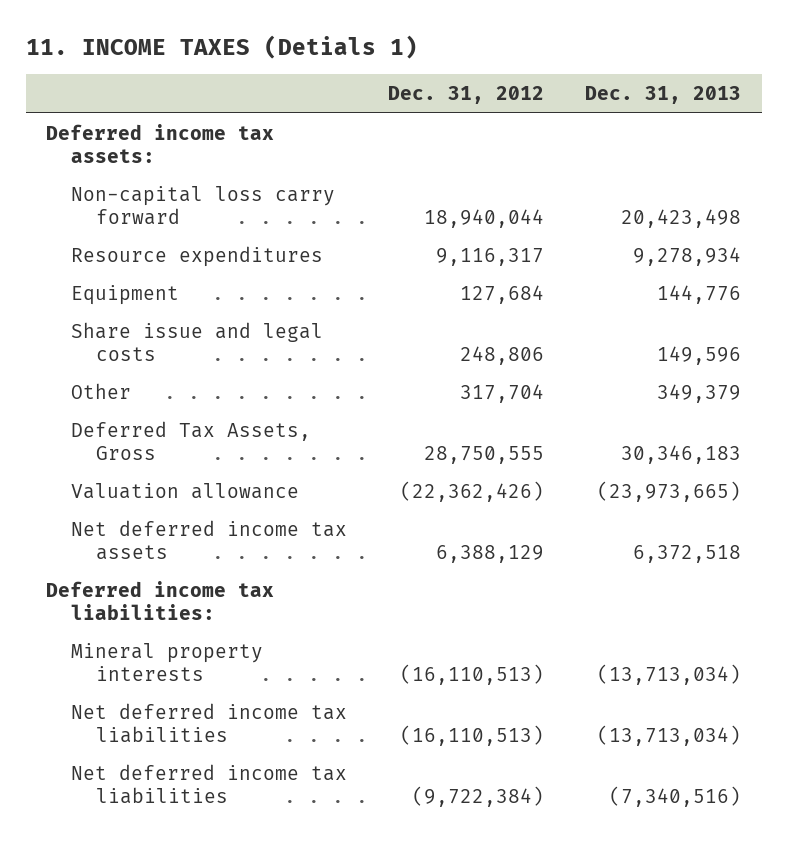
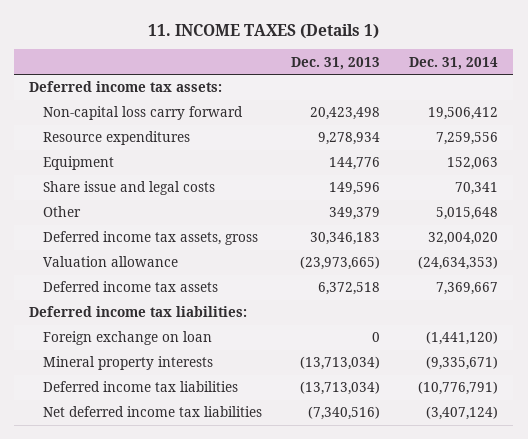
[25,35,418,60] 11. INCOME TAXES (Detials 1) -> [147,23,379,39] 11. INCOME TAXES (Details 1)
[388,86,545,105] Dec. 31, 2012 -> none
none -> [409,56,499,70] Dec. 31, 2014
[70,420,311,460] Deferred Tax Assets, Gross -> [42,231,258,246] Deferred income tax assets, gross
[70,519,347,560] Net deferred income tax assets -> [42,281,218,293] Deferred income tax assets
none -> [42,331,212,346] Foreign exchange on loan
[70,702,347,743] Net deferred income tax liabilities -> [42,381,238,393] Deferred income tax liabilities

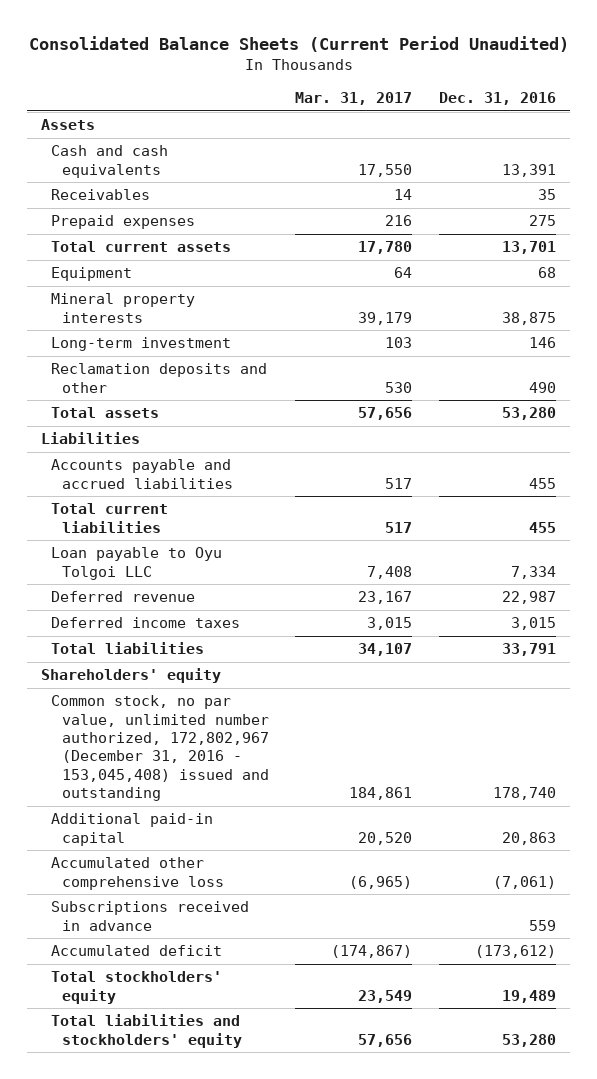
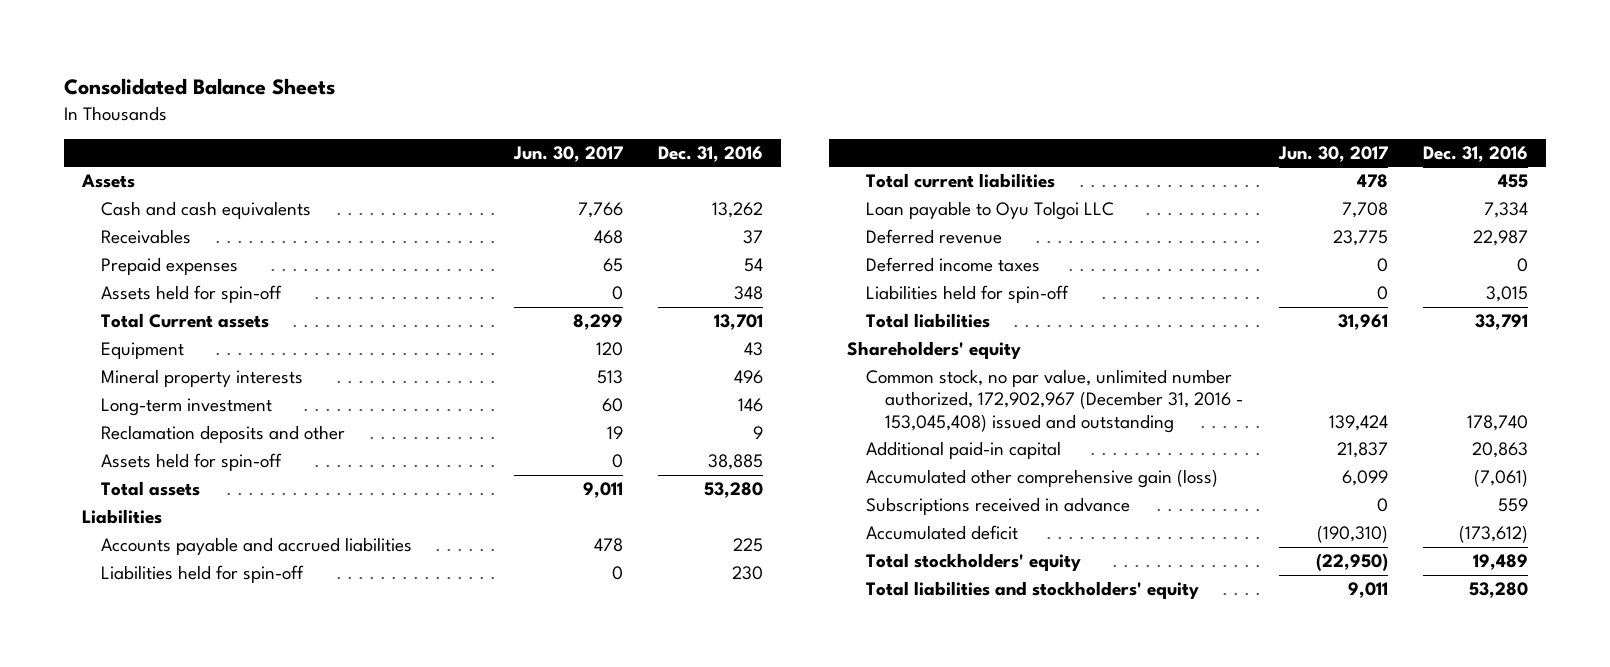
[28,36,569,53] Consolidated Balance Sheets (Current Period Unaudited) -> [64,77,336,95] Consolidated Balance Sheets
[295,92,413,106] Mar. 31, 2017 -> none
none -> [512,145,623,162] Jun. 30, 2017
[502,163,557,177] 13,391 -> [712,202,764,219] 13,262
[538,189,557,201] 35 -> [743,230,764,245] 37
[529,215,557,227] 275 -> [744,258,764,273] 54
none -> [101,285,283,304] Assets held for spin-off
[51,241,232,253] Total current assets -> [101,313,270,329] Total Current assets
[538,267,557,279] 68 -> [744,342,764,357] 43
[502,311,557,325] 38,875 -> [734,370,764,385] 496
[529,381,557,393] 490 -> [753,426,764,440] 9
none -> [101,453,283,472] Assets held for spin-off
[529,477,557,489] 455 -> [733,538,764,553] 225
none -> [101,565,305,584] Liabilities held for spin-off
[511,617,557,631] 3,015 -> [1517,258,1529,273] 0
none -> [865,285,1069,304] Liabilities held for spin-off
[51,695,269,802] Common stock, no par value, unlimited number authorized, 172,802,967 (December 31, 2016 - 153,045,408) issued and outstanding -> [865,369,1244,433] Common stock, no par value, unlimited number authorized, 172,902,967 (December 31, 2016 - 153,045,408) issued and outstanding
[51,857,224,890] Accumulated other comprehensive loss -> [865,469,1218,489] Accumulated other comprehensive gain (loss)

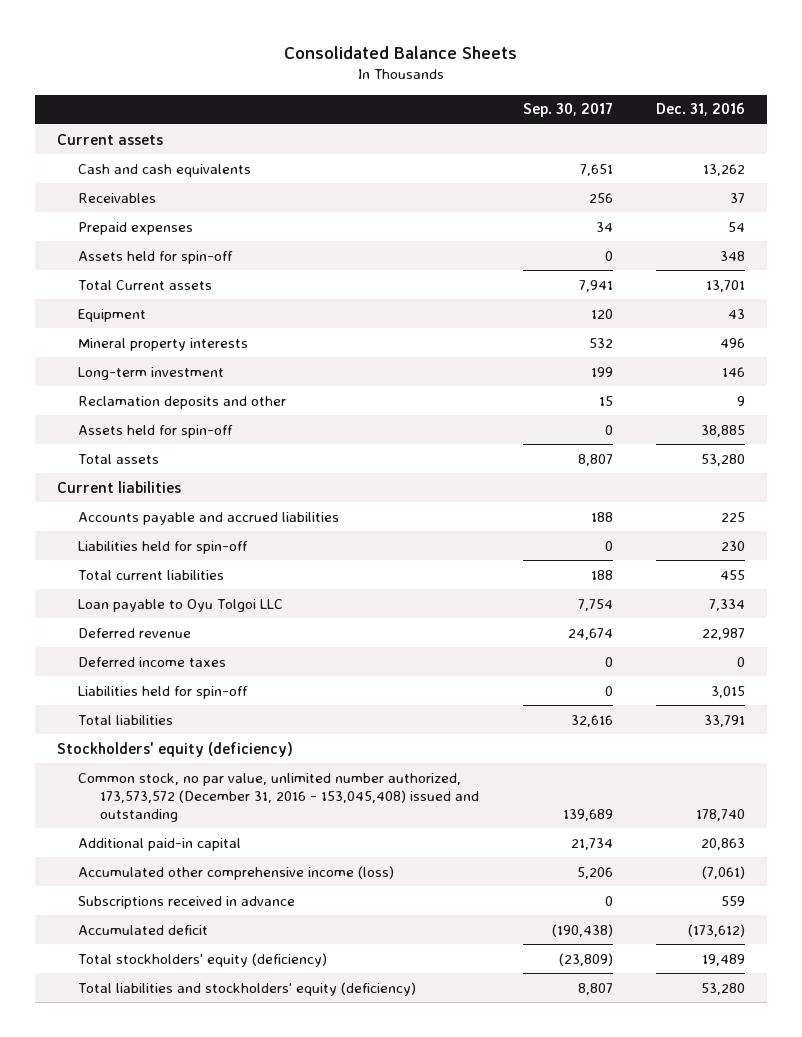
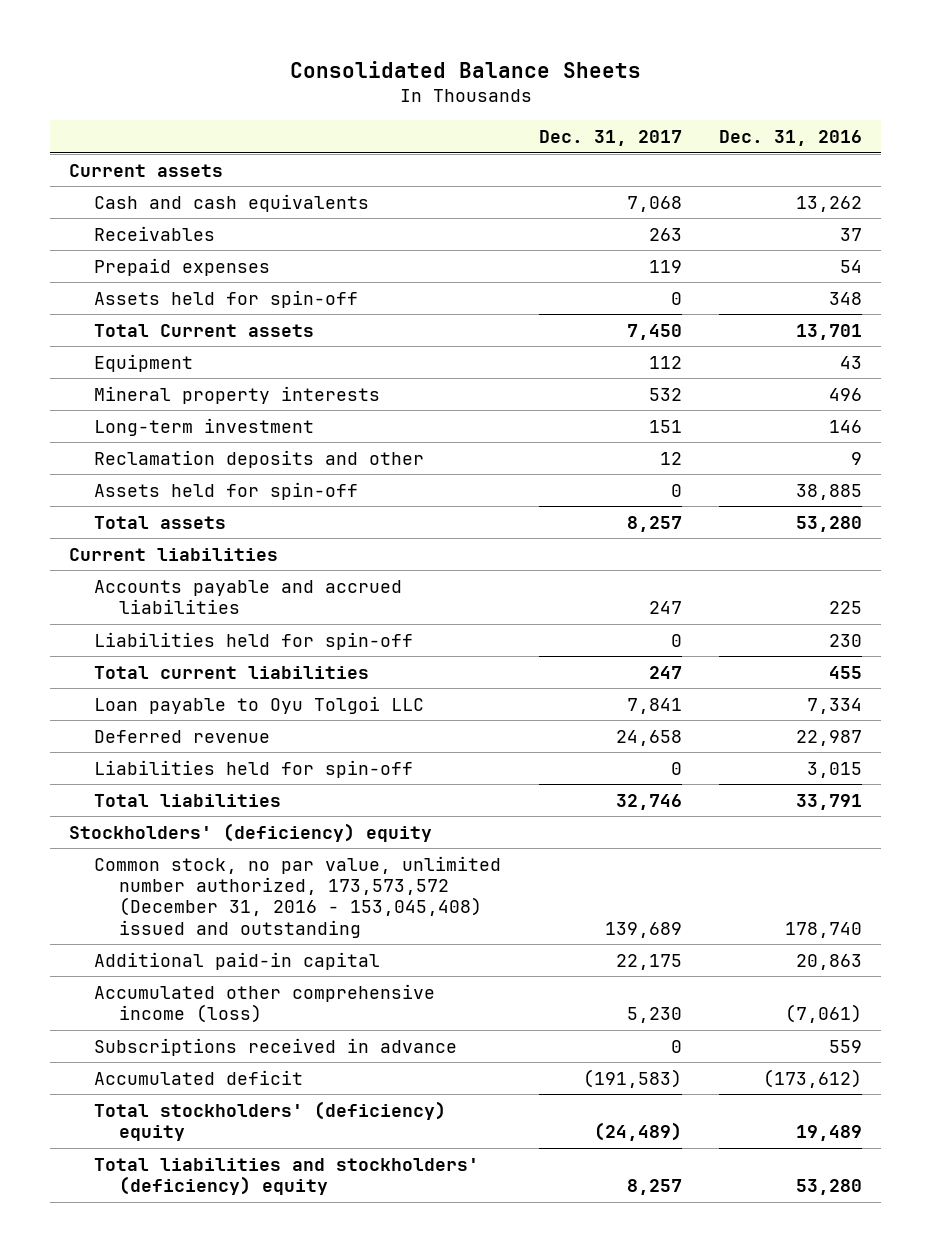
[522,102,613,118] Sep. 30, 2017 -> none
none -> [538,130,682,147] Dec. 31, 2017
[78,656,227,667] Deferred income taxes -> none
[56,741,293,757] Stockholders' equity (deficiency) -> [69,822,433,842] Stockholders' (deficiency) equity
[78,952,328,967] Total stockholders' equity (deficiency) -> [94,1100,447,1141] Total stockholders' (deficiency) equity
[78,981,417,996] Total liabilities and stockholders' equity (deficiency) -> [94,1157,480,1195] Total liabilities and stockholders' (deficiency) equity

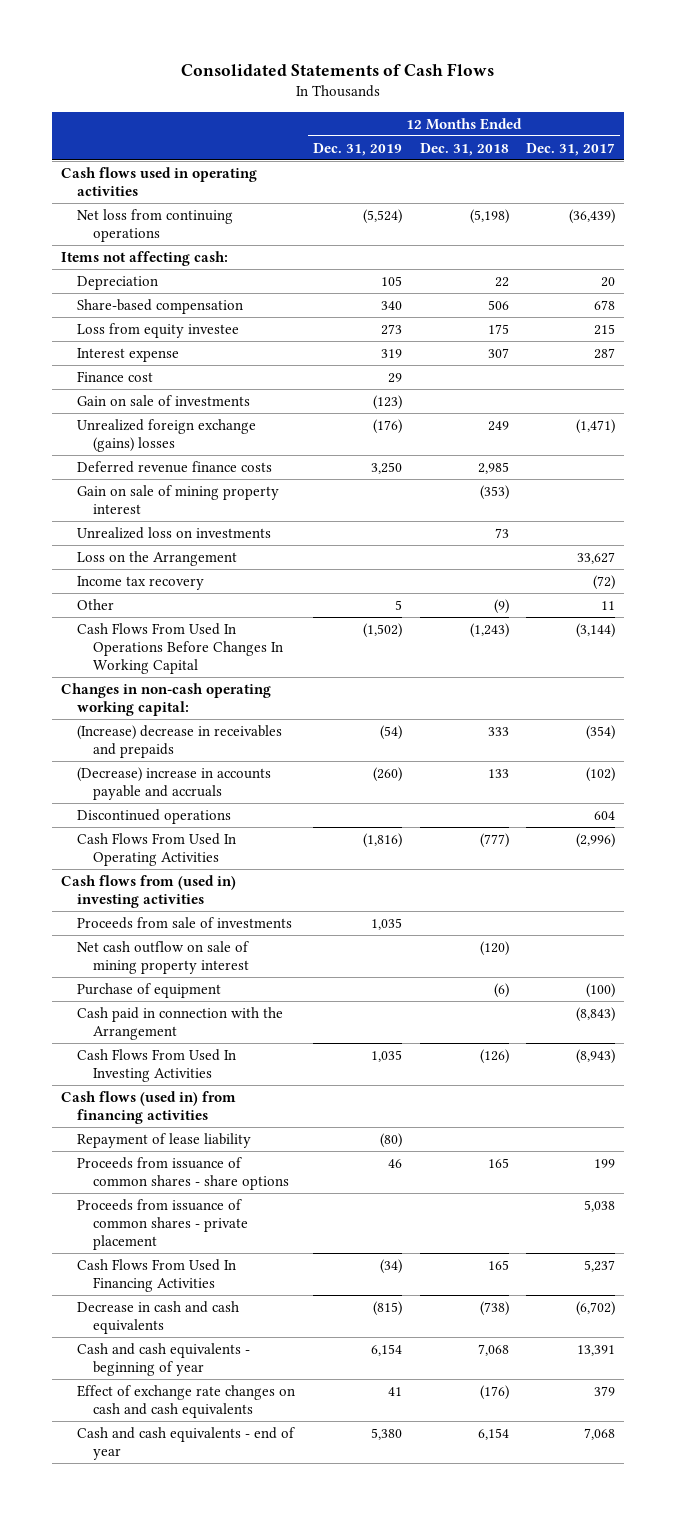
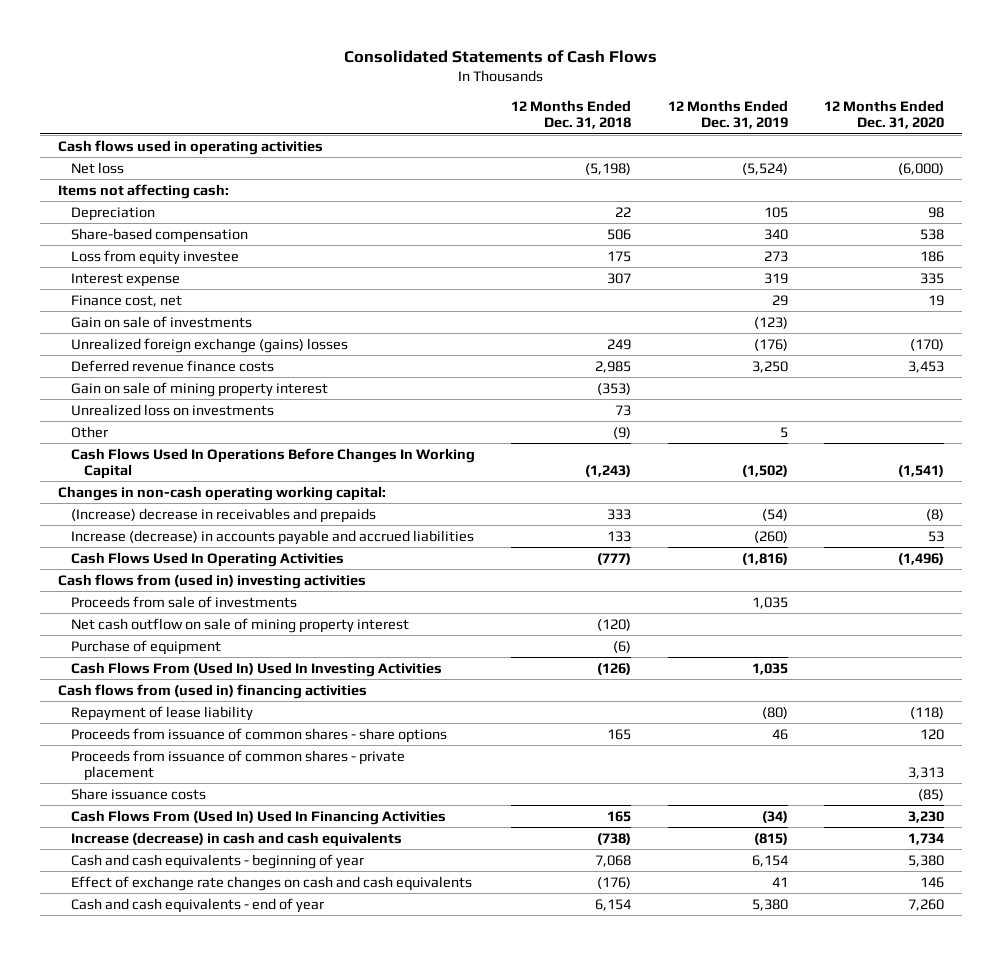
[526,142,616,156] Dec. 31, 2017 -> none
none -> [824,99,945,130] 12 Months Ended Dec. 31, 2020
[77,208,234,242] Net loss from continuing operations -> [70,161,124,174] Net loss
[77,370,154,382] Finance cost -> [70,294,182,307] Finance cost, net
[77,550,238,566] Loss on the Arrangement -> none
[77,575,205,590] Income tax recovery -> none
[77,622,284,674] Cash Flows From Used In Operations Before Changes In Working Capital -> [70,447,475,480] Cash Flows Used In Operations Before Changes In Working Capital
[77,808,232,824] Discontinued operations -> none
[77,766,272,800] (Decrease) increase in accounts payable and accruals -> [70,529,474,545] Increase (decrease) in accounts payable and accrued liabilities
[77,832,237,866] Cash Flows From Used In Operating Activities -> [70,551,344,567] Cash Flows Used In Operating Activities
[77,1006,284,1040] Cash paid in connection with the Arrangement -> none
[77,1048,237,1082] Cash Flows From Used In Investing Activities -> [70,661,442,677] Cash Flows From (Used In) Used In Investing Activities
[60,1090,236,1124] Cash flows (used in) from financing activities -> [57,683,367,699] Cash flows from (used in) financing activities
none -> [70,787,206,800] Share issuance costs
[77,1258,237,1292] Cash Flows From Used In Financing Activities -> [70,809,446,825] Cash Flows From (Used In) Used In Financing Activities
[77,1300,240,1334] Decrease in cash and cash equivalents -> [70,831,402,847] Increase (decrease) in cash and cash equivalents

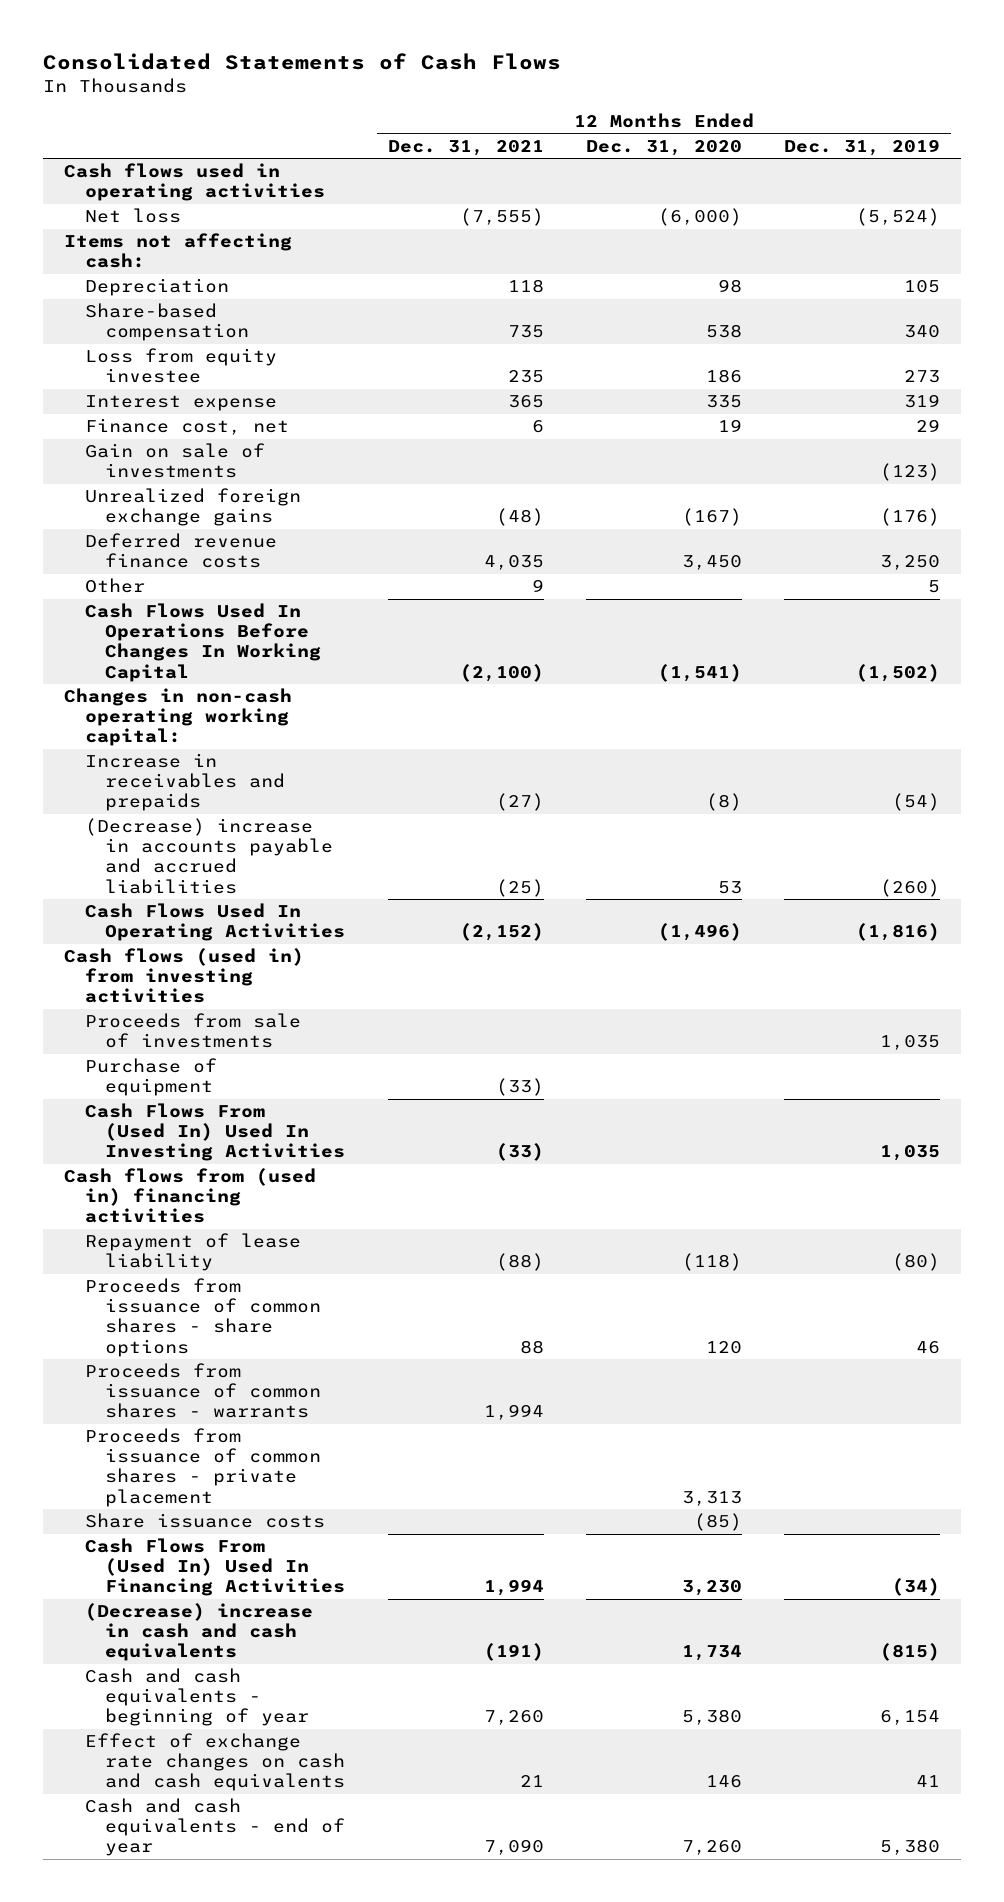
[511,99,632,130] 12 Months Ended Dec. 31, 2018 -> none
none -> [387,139,544,156] Dec. 31, 2021
[70,381,328,397] Gain on sale of mining property interest -> none
[70,403,274,416] Unrealized loss on investments -> none
[70,337,348,353] Unrealized foreign exchange (gains) losses -> [84,488,301,527] Unrealized foreign exchange gains
[910,338,945,351] (170) -> [681,508,742,527] (167)
[908,360,945,373] 3,453 -> [681,555,742,571] 3,450
[70,507,376,523] (Increase) decrease in receivables and prepaids -> [84,753,286,812] Increase in receivables and prepaids
[70,529,474,545] Increase (decrease) in accounts payable and accrued liabilities -> [84,818,334,894] (Decrease) increase in accounts payable and accrued liabilities
[57,573,366,589] Cash flows from (used in) investing activities -> [64,948,305,1004] Cash flows (used in) from investing activities
[70,617,409,633] Net cash outflow on sale of mining property interest -> none
none -> [84,1363,322,1419] Proceeds from issuance of common shares - warrants
[70,831,402,847] Increase (decrease) in cash and cash equivalents -> [84,1603,313,1662] (Decrease) increase in cash and cash equivalents

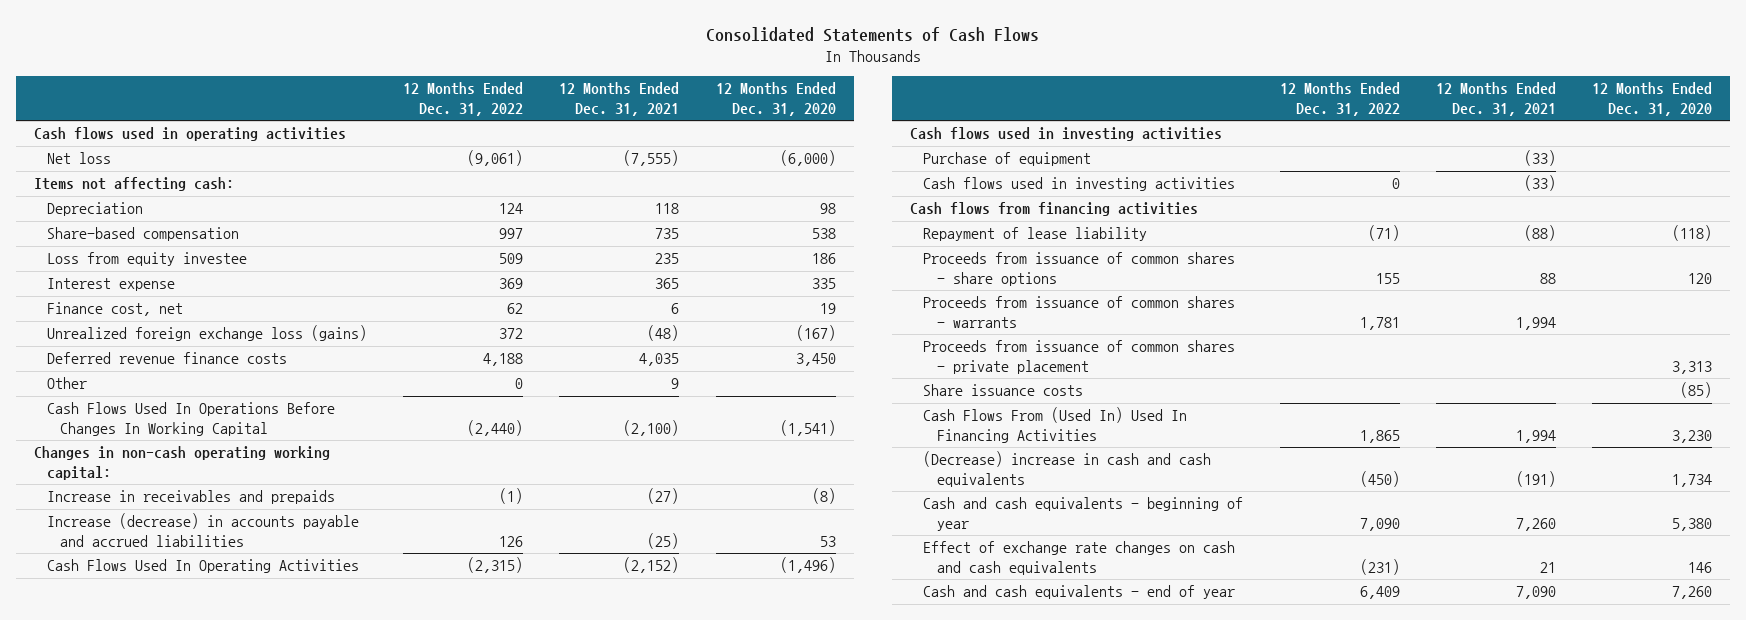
[784,138,941,156] Dec. 31, 2019 -> none
none -> [403,82,524,117] 12 Months Ended Dec. 31, 2022
[84,443,265,479] Gain on sale of investments -> none
[84,488,301,527] Unrealized foreign exchange gains -> [47,325,368,342] Unrealized foreign exchange loss (gains)
[84,818,334,894] (Decrease) increase in accounts payable and accrued liabilities -> [47,513,360,548] Increase (decrease) in accounts payable and accrued liabilities
[84,1013,301,1049] Proceeds from sale of investments -> none
[64,948,305,1004] Cash flows (used in) from investing activities -> [910,127,1223,142] Cash flows used in investing activities
[84,1103,346,1162] Cash Flows From (Used In) Used In Investing Activities -> [923,177,1236,192] Cash flows used in investing activities
[64,1168,317,1224] Cash flows from (used in) financing activities -> [910,202,1199,217] Cash flows from financing activities

